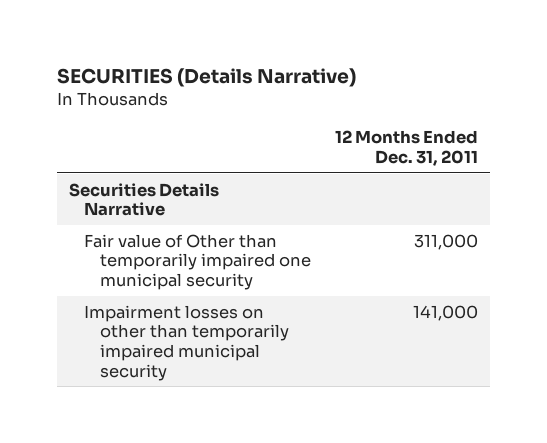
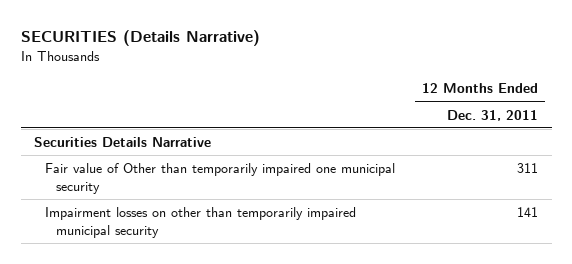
[414,233,479,250] 311,000 -> [517,163,539,174] 311
[413,304,479,321] 141,000 -> [517,207,539,218] 141

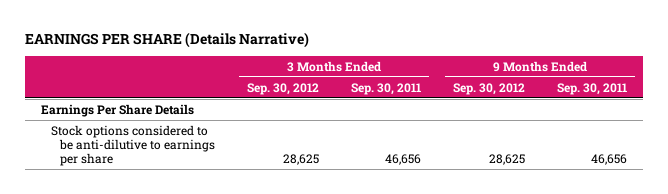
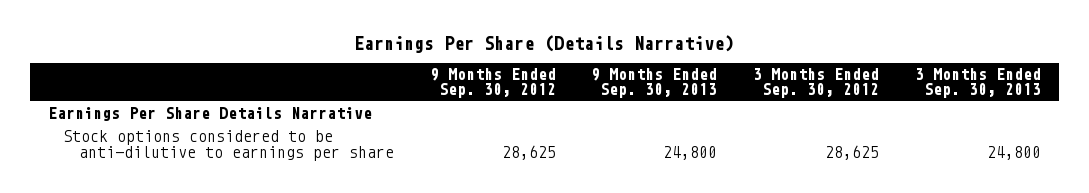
[24,31,309,48] EARNINGS PER SHARE (Details Narrative) -> [354,34,735,53] Earnings Per Share (Details Narrative)
[351,82,422,95] Sep. 30, 2011 -> none
[557,82,628,95] Sep. 30, 2011 -> none
none -> [591,68,718,99] 9 Months Ended Sep. 30, 2013
none -> [914,68,1041,99] 3 Months Ended Sep. 30, 2013
[40,103,194,117] Earnings Per Share Details -> [47,107,372,122] Earnings Per Share Details Narrative

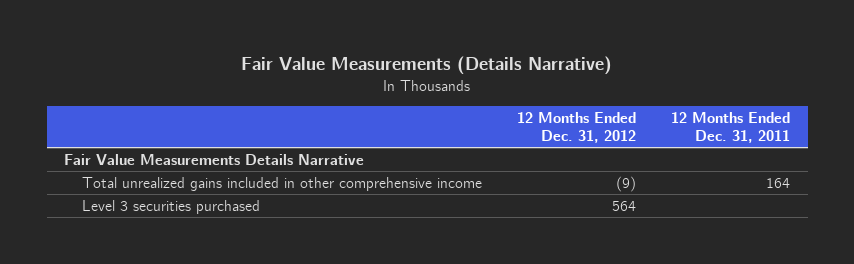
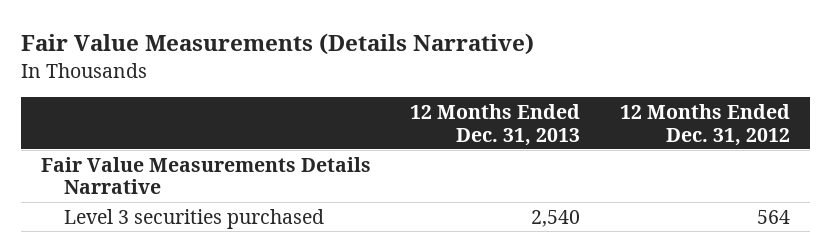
[671,111,791,143] 12 Months Ended Dec. 31, 2011 -> none
none -> [410,103,581,146] 12 Months Ended Dec. 31, 2013
[82,176,483,191] Total unrealized gains included in other comprehensive income -> none

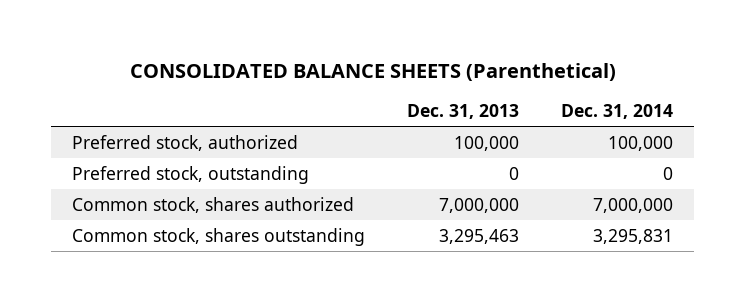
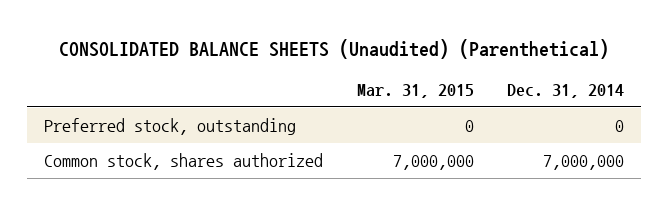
[129,62,616,81] CONSOLIDATED BALANCE SHEETS (Parenthetical) -> [59,38,610,59] CONSOLIDATED BALANCE SHEETS (Unaudited) (Parenthetical)
[407,104,520,120] Dec. 31, 2013 -> none
none -> [356,83,474,98] Mar. 31, 2015
[71,134,298,151] Preferred stock, authorized -> none
[71,227,365,246] Common stock, shares outstanding -> none

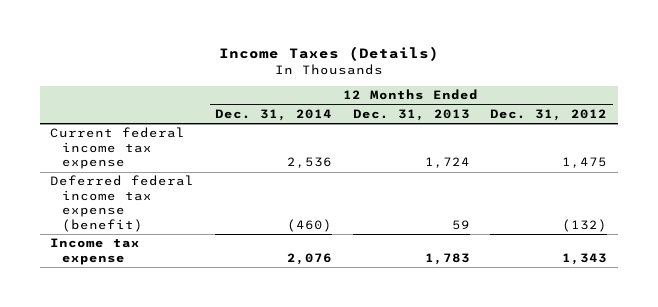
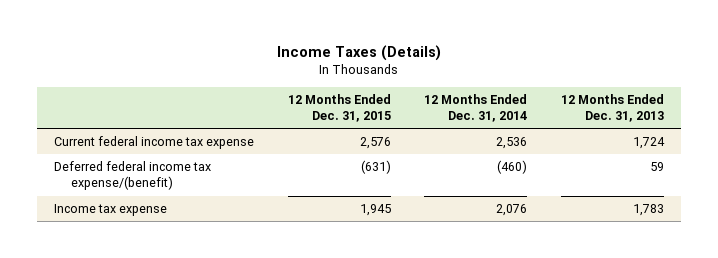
[490,109,608,122] Dec. 31, 2012 -> none
none -> [287,93,391,122] 12 Months Ended Dec. 31, 2015
[50,175,195,232] Deferred federal income tax expense (benefit) -> [53,161,211,191] Deferred federal income tax expense/(benefit)

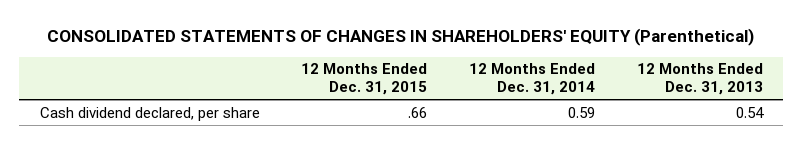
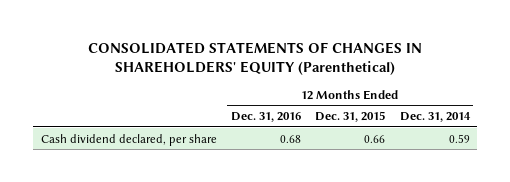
[636,63,763,96] 12 Months Ended Dec. 31, 2013 -> none
none -> [230,112,301,123] Dec. 31, 2016
[408,106,428,118] .66 -> [364,134,386,143] 0.66

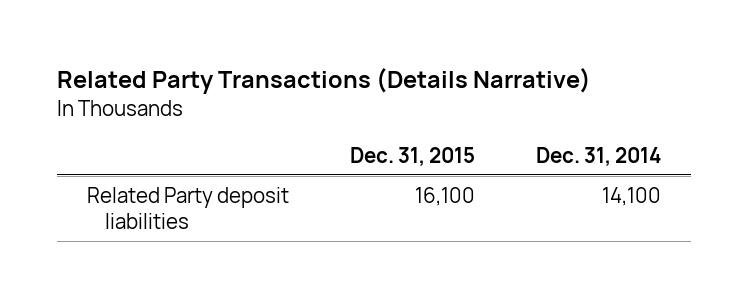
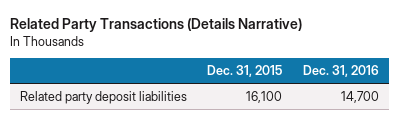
[535,146,661,166] Dec. 31, 2014 -> none
none -> [302,64,379,77] Dec. 31, 2016
[87,186,290,229] Related Party deposit liabilities -> [20,91,188,105] Related party deposit liabilities

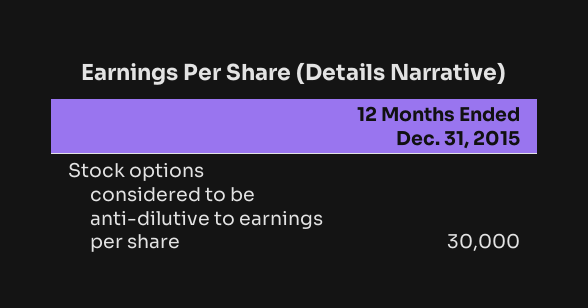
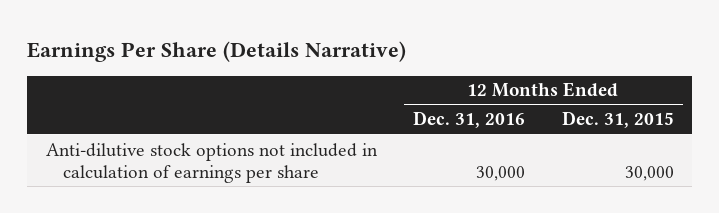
none -> [413,111,526,129] Dec. 31, 2016
[67,162,324,253] Stock options considered to be anti-dilutive to earnings per share -> [45,142,378,184] Anti-dilutive stock options not included in calculation of earnings per share

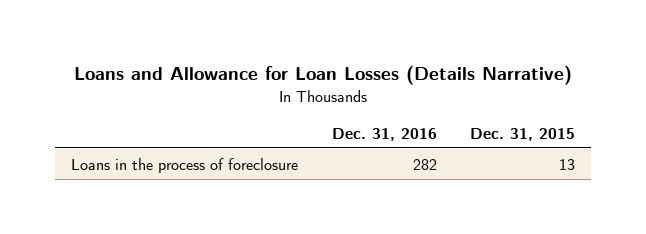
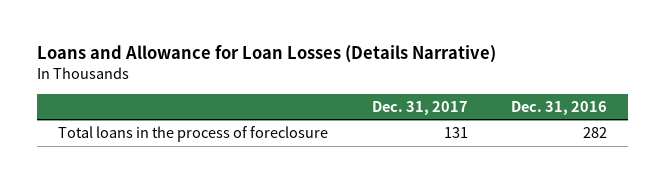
[469,127,575,141] Dec. 31, 2015 -> none
none -> [371,100,468,115] Dec. 31, 2017
[71,157,299,173] Loans in the process of foreclosure -> [58,126,329,143] Total loans in the process of foreclosure

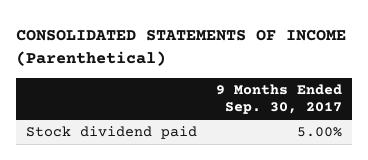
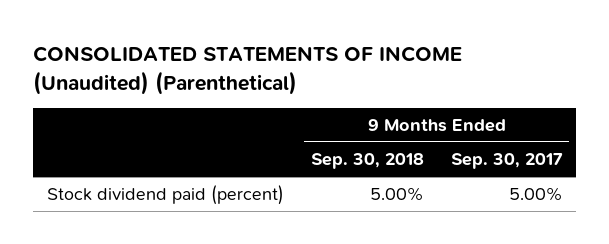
[16,28,347,66] CONSOLIDATED STATEMENTS OF INCOME (Parenthetical) -> [33,46,463,95] CONSOLIDATED STATEMENTS OF INCOME (Unaudited) (Parenthetical)
none -> [310,153,424,170] Sep. 30, 2018
[26,126,198,140] Stock dividend paid -> [46,185,284,206] Stock dividend paid (percent)

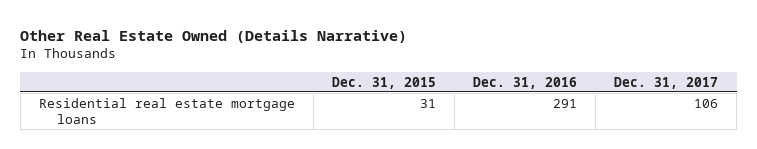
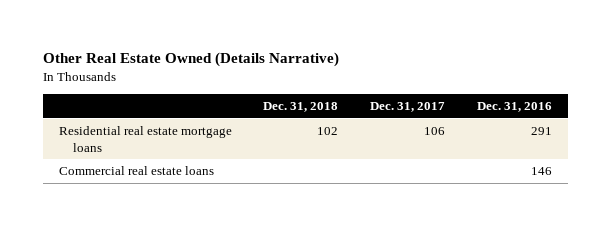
[331,76,436,89] Dec. 31, 2015 -> none
none -> [263,102,339,113] Dec. 31, 2018
none -> [58,166,214,176] Commercial real estate loans

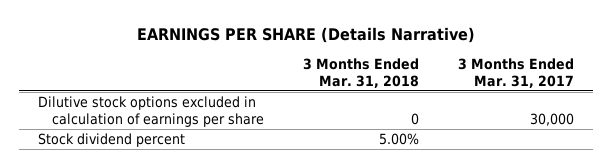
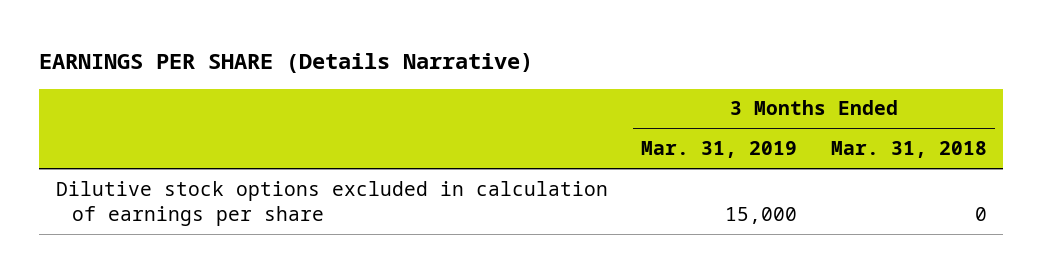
[457,57,574,88] 3 Months Ended Mar. 31, 2017 -> none
none -> [641,141,798,159] Mar. 31, 2019
[38,133,186,148] Stock dividend percent -> none

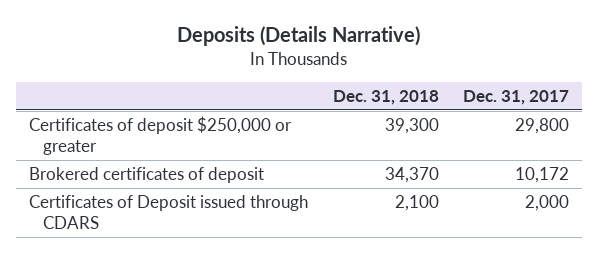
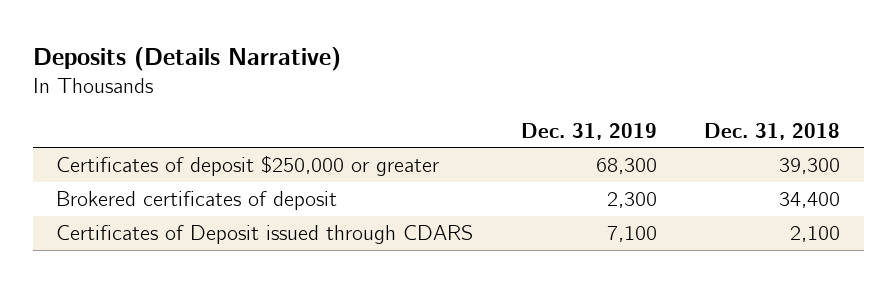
[463,89,570,105] Dec. 31, 2017 -> none
none -> [520,122,657,140] Dec. 31, 2019
[384,166,439,183] 34,370 -> [778,192,840,209] 34,400

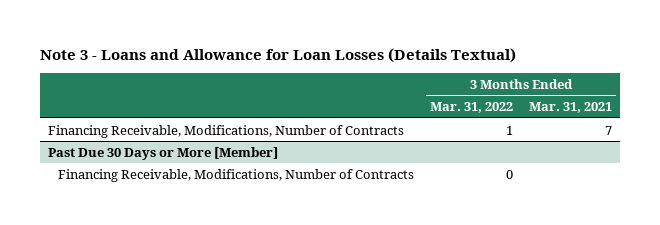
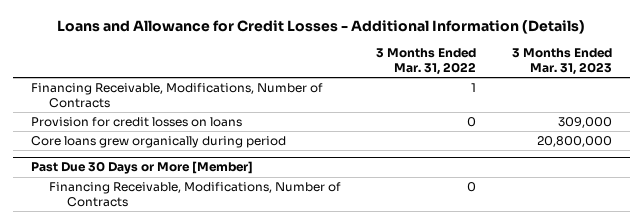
[39,48,516,64] Note 3 - Loans and Allowance for Loan Losses (Details Textual) -> [57,20,586,35] Loans and Allowance for Credit Losses - Additional Information (Details)
[528,102,612,114] Mar. 31, 2021 -> none
none -> [511,48,612,76] 3 Months Ended Mar. 31, 2023
none -> [30,116,242,127] Provision for credit losses on loans
none -> [30,135,286,148] Core loans grew organically during period

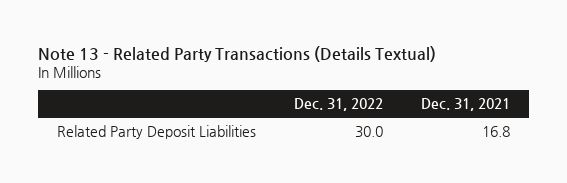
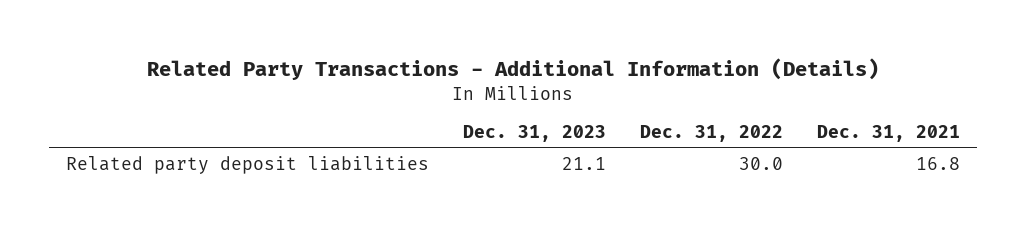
[38,45,437,62] Note 13 - Related Party Transactions (Details Textual) -> [146,58,879,81] Related Party Transactions - Additional Information (Details)
none -> [462,125,606,143] Dec. 31, 2023
[57,125,257,140] Related Party Deposit Liabilities -> [66,156,430,175] Related party deposit liabilities

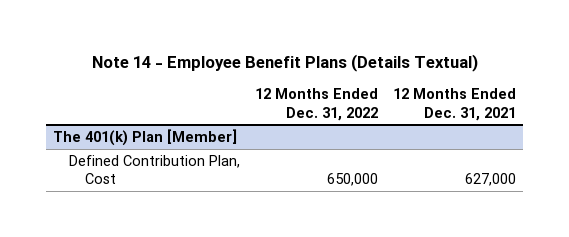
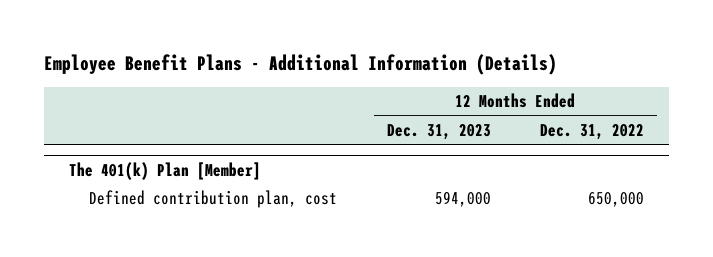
[91,54,478,73] Note 14 - Employee Benefit Plans (Details Textual) -> [44,54,558,76] Employee Benefit Plans - Additional Information (Details)
[392,88,516,121] 12 Months Ended Dec. 31, 2021 -> none
none -> [386,123,491,140] Dec. 31, 2023
[69,154,241,185] Defined Contribution Plan, Cost -> [88,190,337,209] Defined contribution plan, cost

